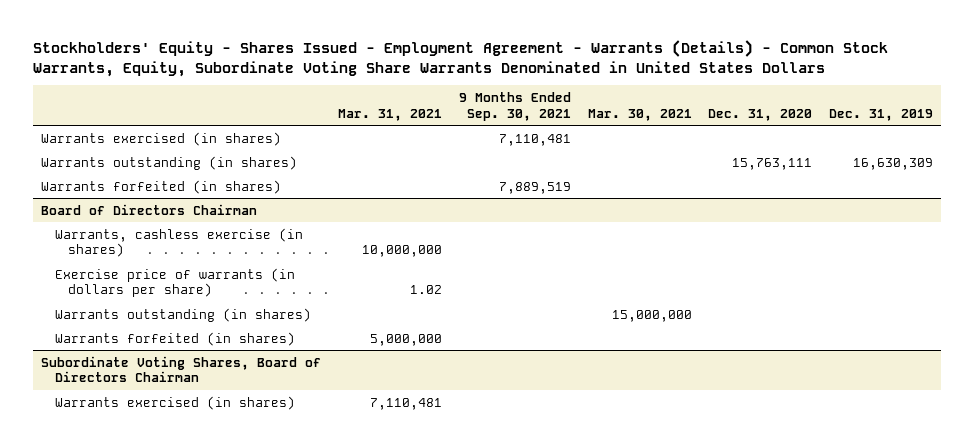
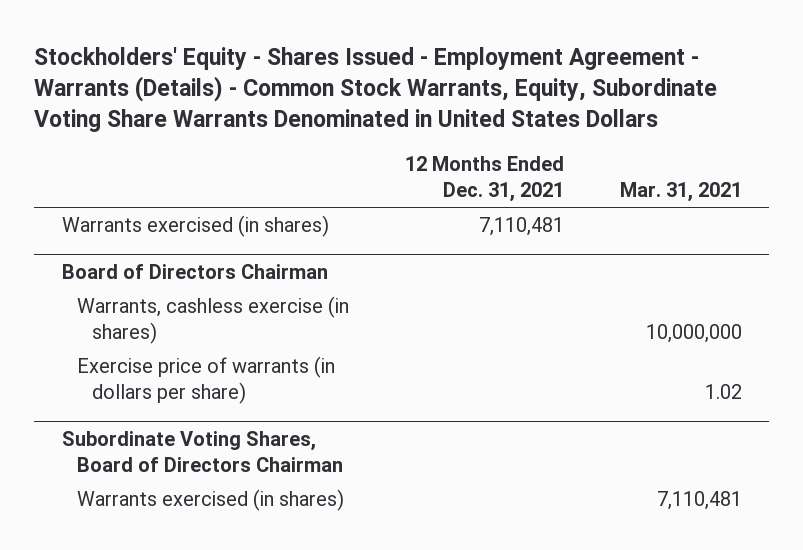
[458,92,571,121] 9 Months Ended Sep. 30, 2021 -> none
[587,108,692,121] Mar. 30, 2021 -> none
[708,108,813,121] Dec. 31, 2020 -> none
[829,108,934,121] Dec. 31, 2019 -> none
none -> [404,156,564,203] 12 Months Ended Dec. 31, 2021
[41,155,298,170] Warrants outstanding (in shares) -> none
[41,179,282,194] Warrants forfeited (in shares) -> none
[54,307,311,322] Warrants outstanding (in shares) -> none
[54,331,295,346] Warrants forfeited (in shares) -> none

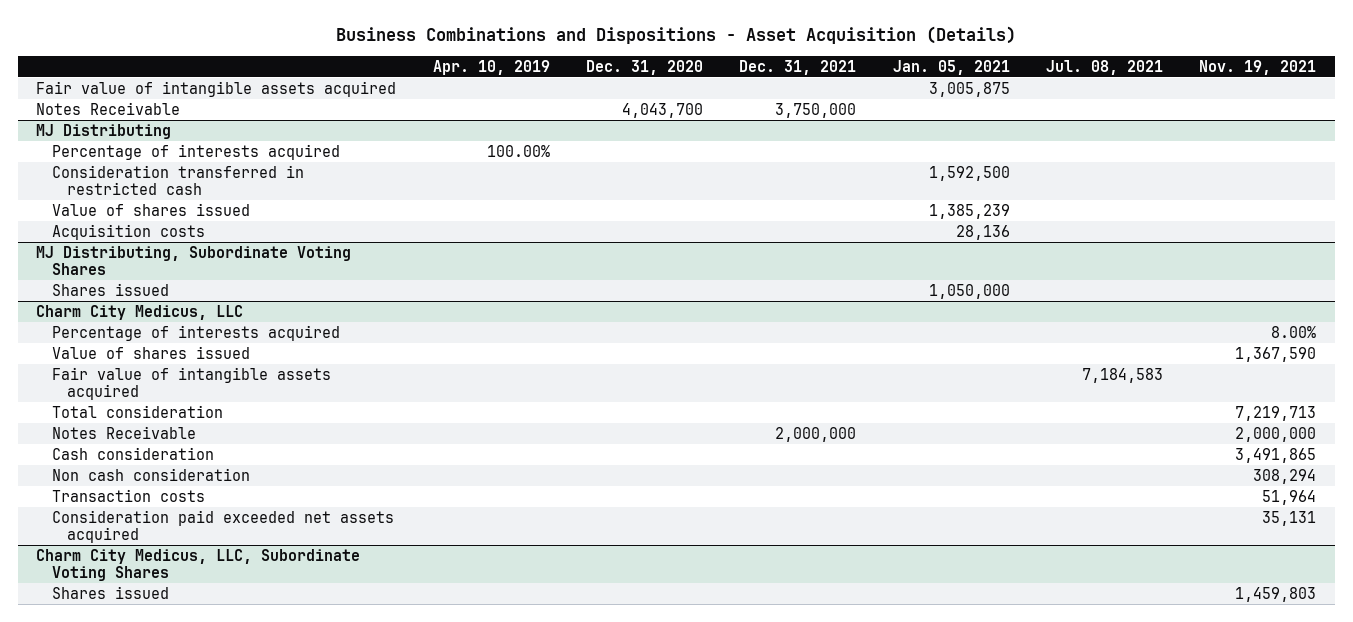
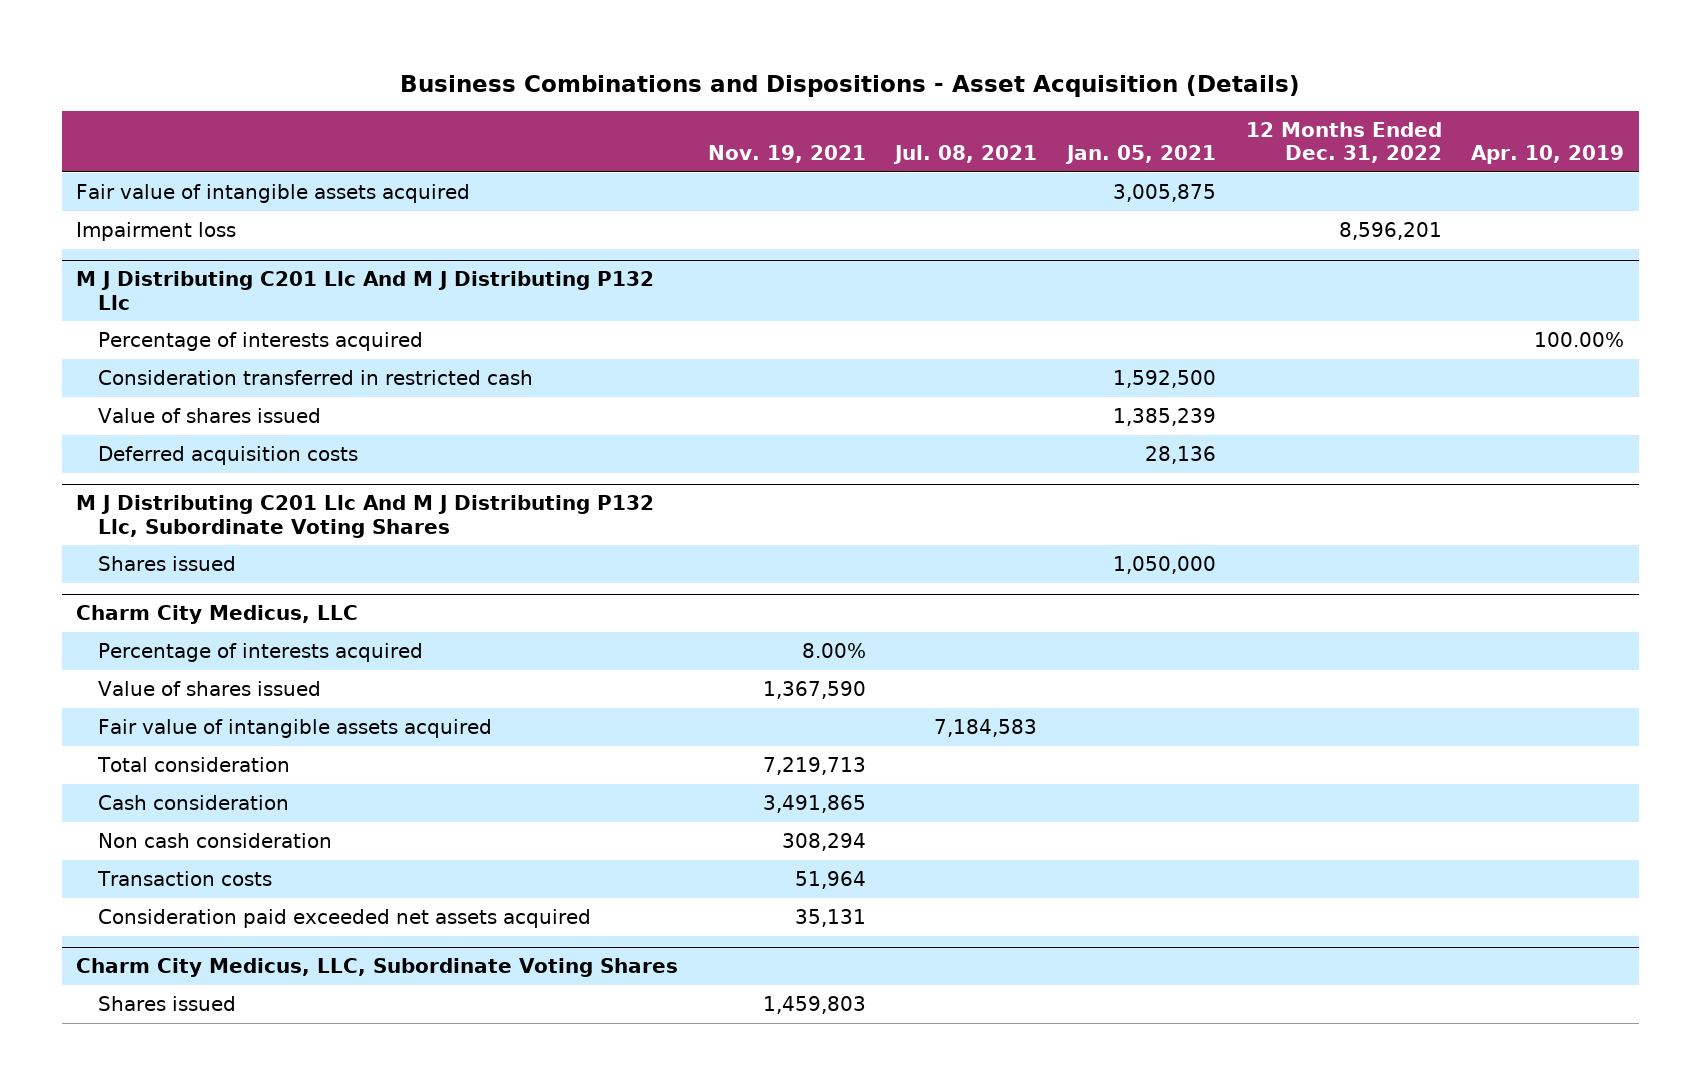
[586,59,704,75] Dec. 31, 2020 -> none
[739,59,857,75] Dec. 31, 2021 -> none
none -> [1245,122,1442,164] 12 Months Ended Dec. 31, 2022
[36,101,181,115] Notes Receivable -> none
none -> [76,221,237,241] Impairment loss
[36,123,172,139] MJ Distributing -> [76,271,655,310] M J Distributing C201 Llc And M J Distributing P132 Llc
[51,223,205,240] Acquisition costs -> [98,445,359,465] Deferred acquisition costs
[36,245,352,275] MJ Distributing, Subordinate Voting Shares -> [76,495,655,538] M J Distributing C201 Llc And M J Distributing P132 Llc, Subordinate Voting Shares
[51,425,196,439] Notes Receivable -> none

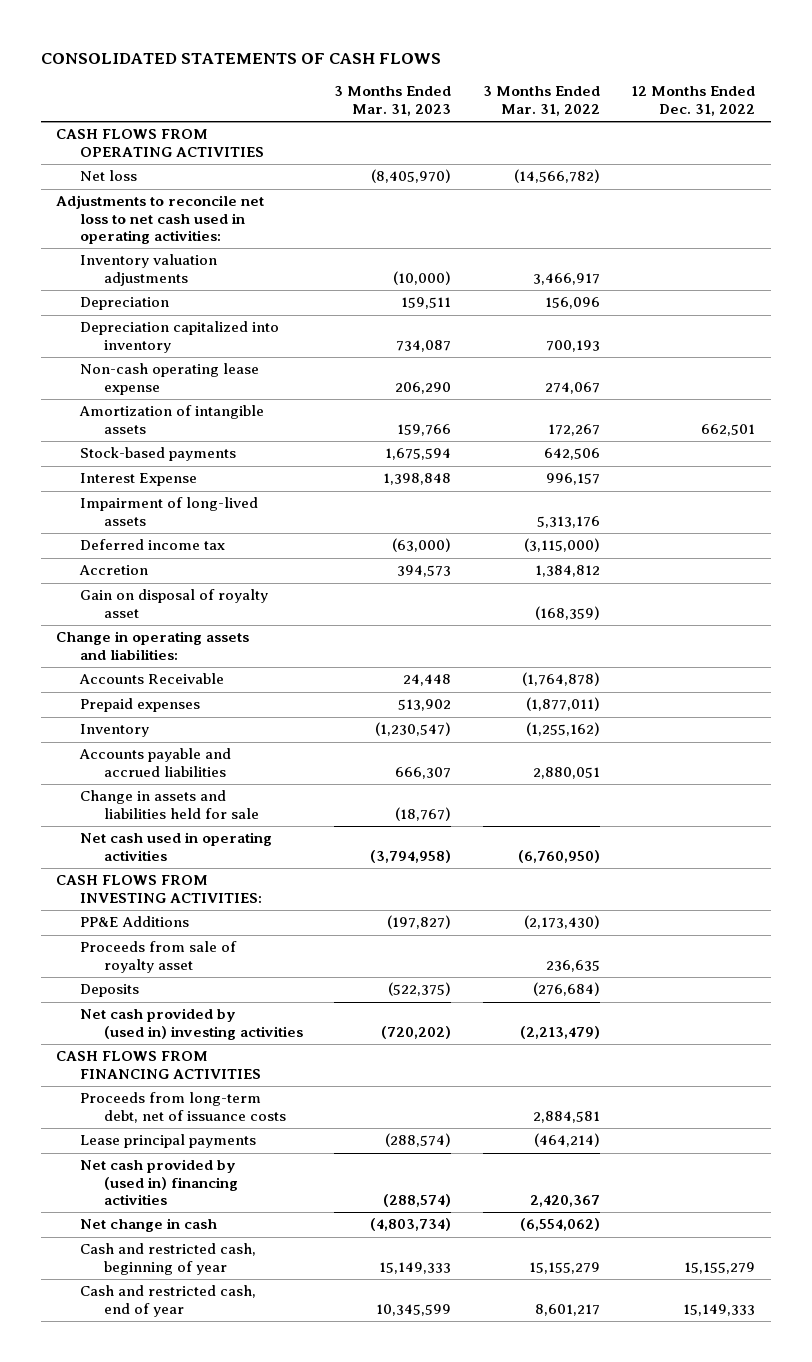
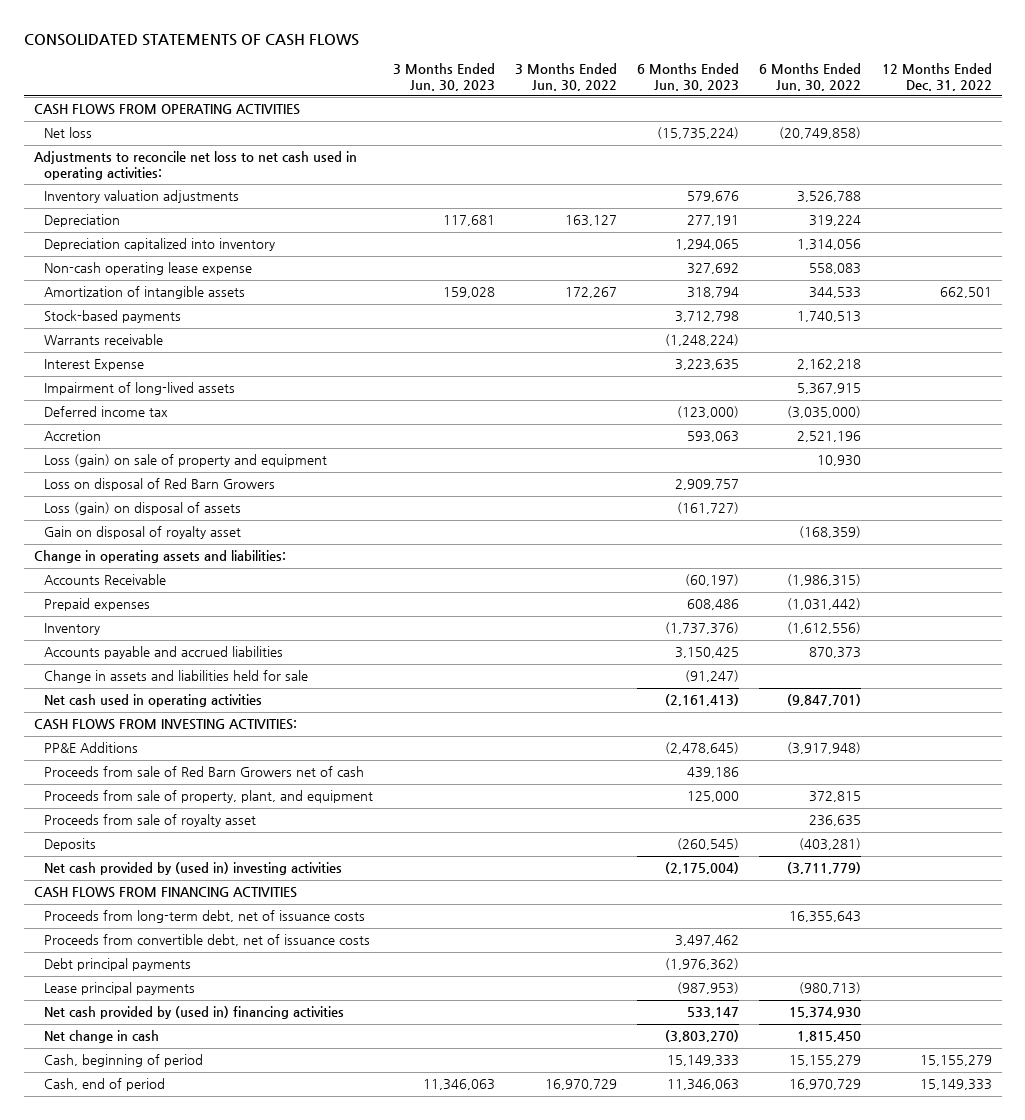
[334,86,452,116] 3 Months Ended Mar. 31, 2023 -> none
[482,86,600,116] 3 Months Ended Mar. 31, 2022 -> none
none -> [392,63,495,91] 3 Months Ended Jun. 30, 2023
none -> [515,63,618,91] 3 Months Ended Jun. 30, 2022
none -> [637,63,740,91] 6 Months Ended Jun. 30, 2023
none -> [759,63,862,91] 6 Months Ended Jun. 30, 2022
none -> [43,334,163,346] Warrants receivable
none -> [43,454,327,468] Loss (gain) on sale of property and equipment
none -> [43,478,275,492] Loss on disposal of Red Barn Growers
none -> [43,502,241,516] Loss (gain) on disposal of assets
none -> [43,766,364,778] Proceeds from sale of Red Barn Growers net of cash
none -> [43,790,373,804] Proceeds from sale of property, plant, and equipment
none -> [43,934,370,947] Proceeds from convertible debt, net of issuance costs
none -> [43,958,191,972] Debt principal payments
[80,1243,257,1275] Cash and restricted cash, beginning of year -> [43,1054,203,1068] Cash, beginning of period
[80,1285,257,1317] Cash and restricted cash, end of year -> [43,1078,165,1092] Cash, end of period

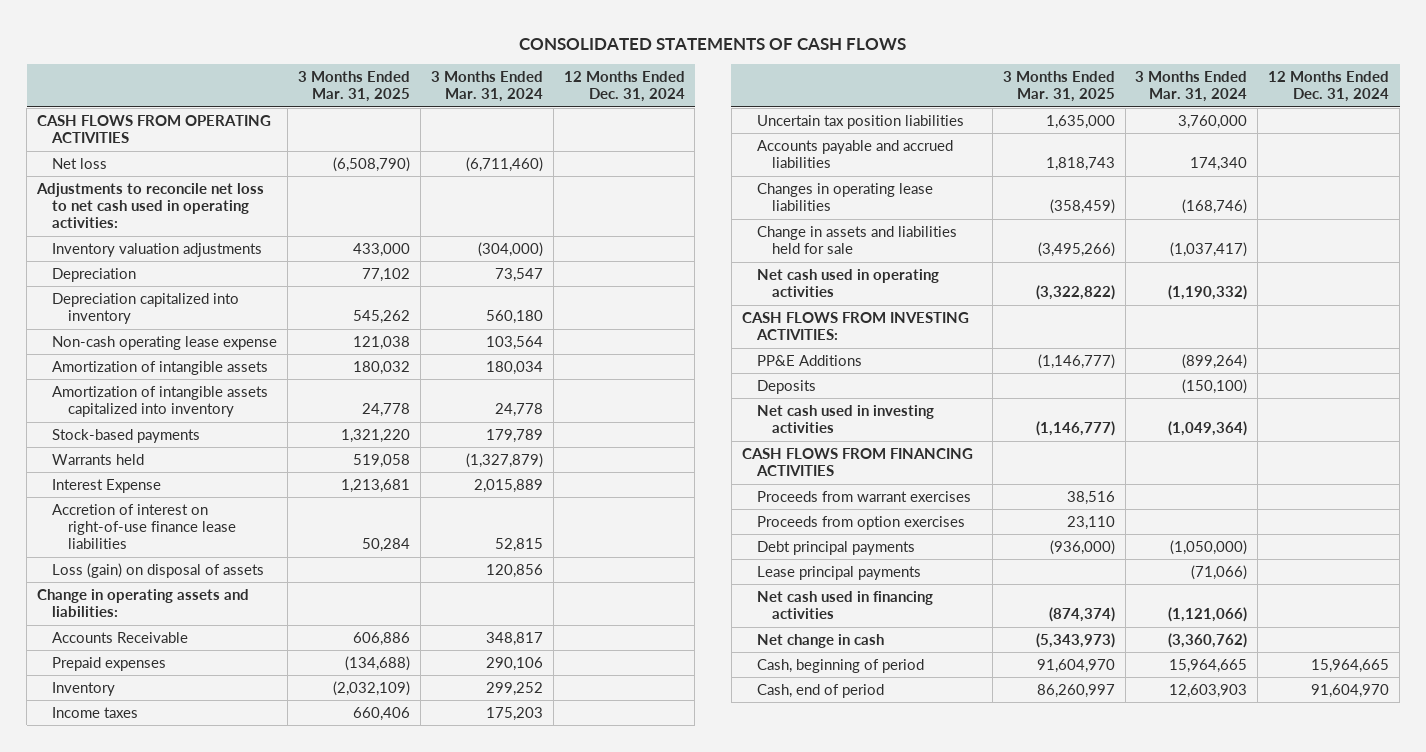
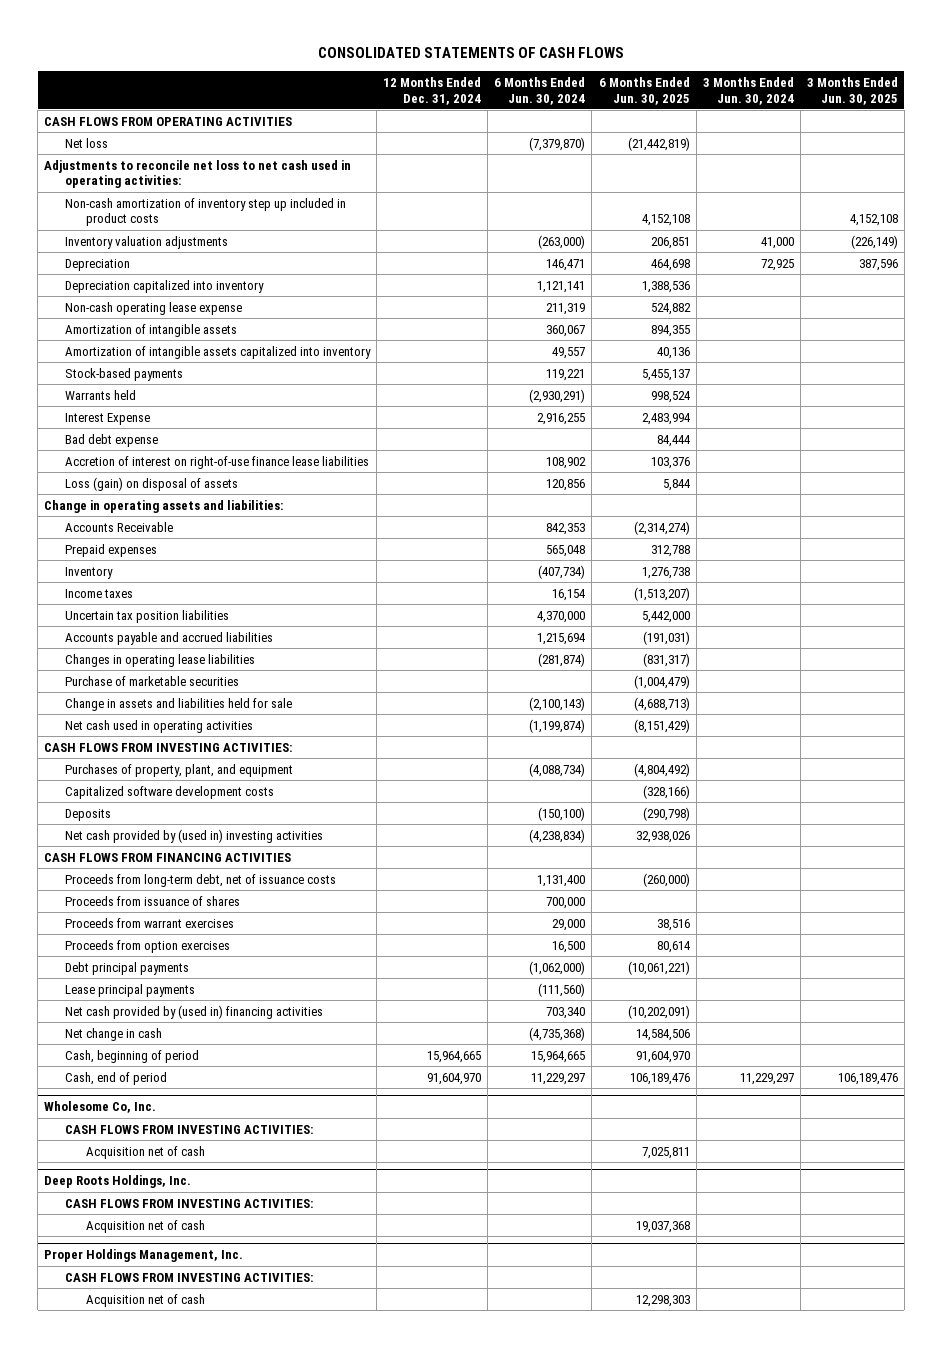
[298,71,411,103] 3 Months Ended Mar. 31, 2025 -> none
[430,71,543,103] 3 Months Ended Mar. 31, 2024 -> none
none -> [494,76,586,105] 6 Months Ended Jun. 30, 2024
none -> [598,76,690,105] 6 Months Ended Jun. 30, 2025
none -> [702,76,794,105] 3 Months Ended Jun. 30, 2024
none -> [806,76,898,105] 3 Months Ended Jun. 30, 2025
none -> [65,197,347,227] Non-cash amortization of inventory step up included in product costs
none -> [65,433,159,447] Bad debt expense
none -> [65,675,240,686] Purchase of marketable securities
[757,355,863,367] PP&E Additions -> [65,763,294,777] Purchases of property, plant, and equipment
none -> [65,785,275,799] Capitalized software development costs
[757,405,935,434] Net cash used in investing activities -> [65,828,324,843] Net cash provided by (used in) investing activities
none -> [65,873,337,887] Proceeds from long-term debt, net of issuance costs
none -> [65,895,241,906] Proceeds from issuance of shares
[757,591,934,620] Net cash used in financing activities -> [65,1004,324,1019] Net cash provided by (used in) financing activities
none -> [44,1101,157,1114] Wholesome Co, Inc.
none -> [65,1124,314,1134] CASH FLOWS FROM INVESTING ACTIVITIES:
none -> [85,1145,205,1159] Acquisition net of cash
none -> [44,1175,192,1189] Deep Roots Holdings, Inc.
none -> [65,1198,314,1208] CASH FLOWS FROM INVESTING ACTIVITIES:
none -> [85,1219,205,1233] Acquisition net of cash
none -> [44,1249,244,1263] Proper Holdings Management, Inc.
none -> [65,1272,314,1282] CASH FLOWS FROM INVESTING ACTIVITIES:
none -> [85,1293,205,1307] Acquisition net of cash

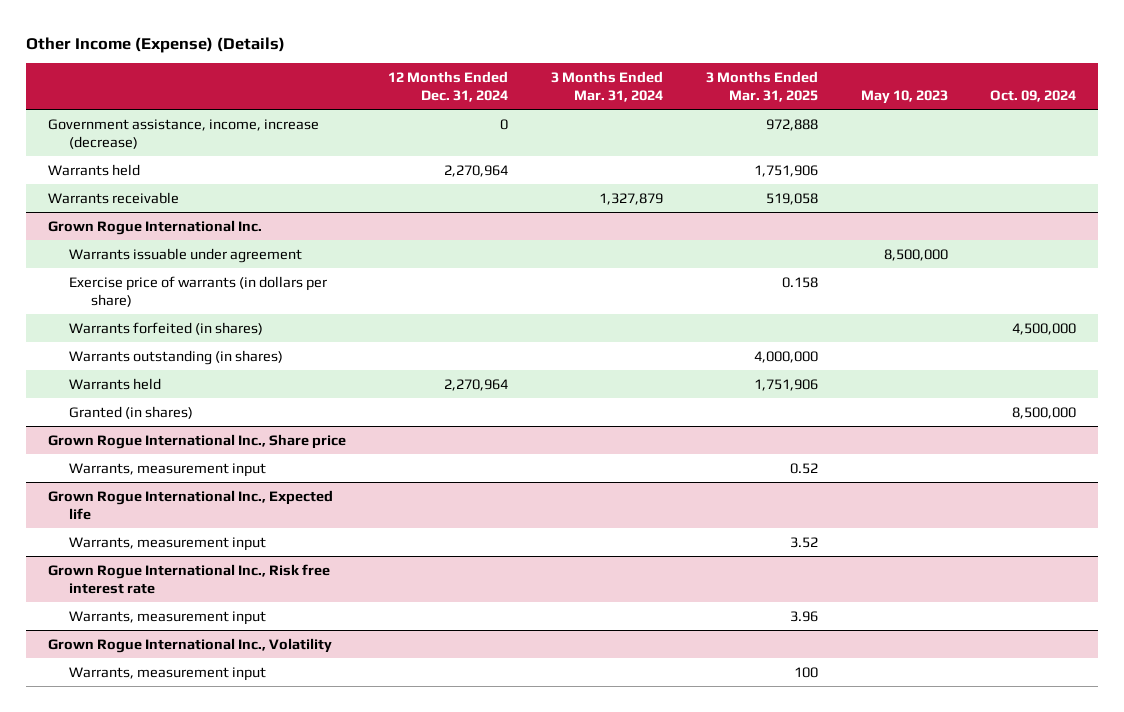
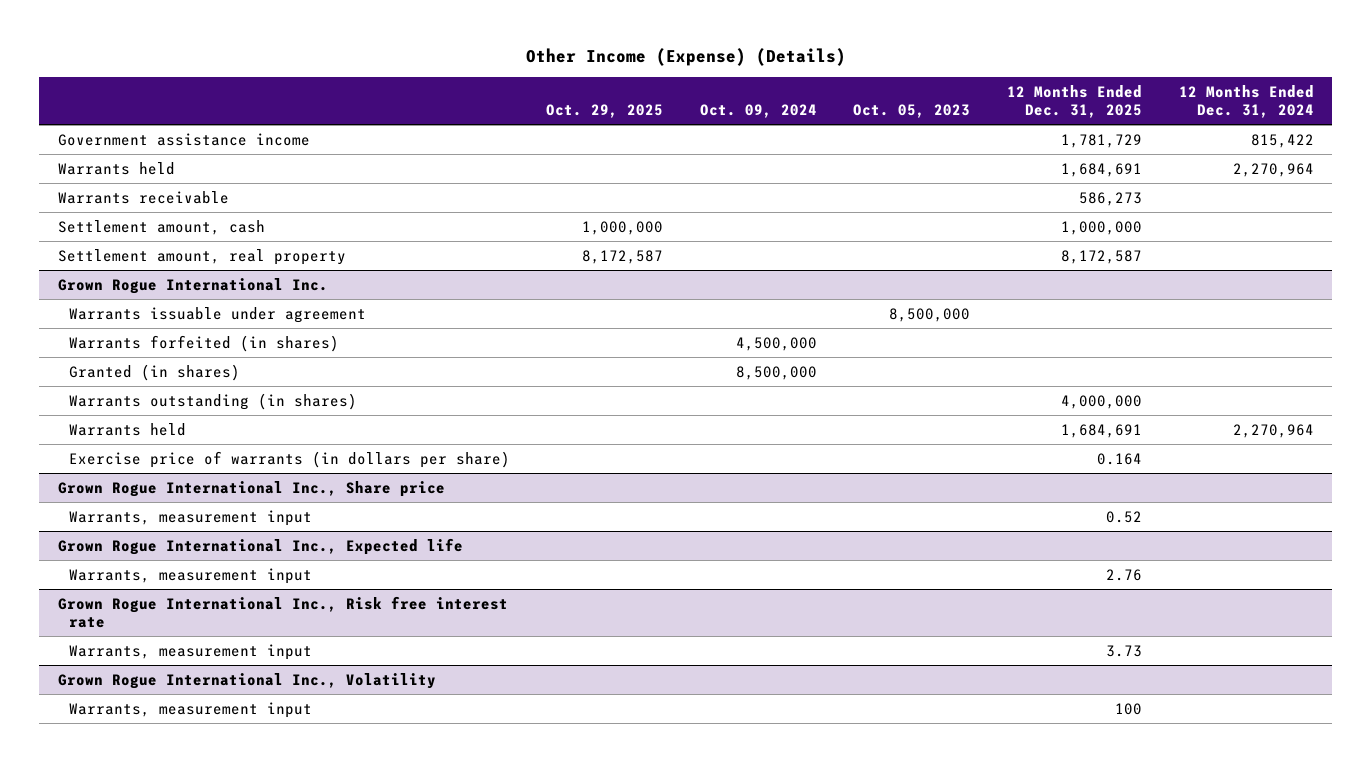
[551,71,664,103] 3 Months Ended Mar. 31, 2024 -> none
[705,71,818,103] 3 Months Ended Mar. 31, 2025 -> none
[860,90,948,105] May 10, 2023 -> none
none -> [546,103,664,118] Oct. 29, 2025
none -> [853,103,971,118] Oct. 05, 2023
none -> [1007,84,1143,118] 12 Months Ended Dec. 31, 2025
[47,118,319,149] Government assistance, income, increase (decrease) -> [57,132,310,146] Government assistance income
[500,118,509,130] 0 -> [1250,133,1314,148] 815,422
none -> [57,219,265,235] Settlement amount, cash
none -> [57,248,346,265] Settlement amount, real property
[69,405,194,419] Granted (in shares) -> [68,363,240,381] Granted (in shares)
[69,275,328,307] Exercise price of warrants (in dollars per share) -> [68,450,510,468] Exercise price of warrants (in dollars per share)

